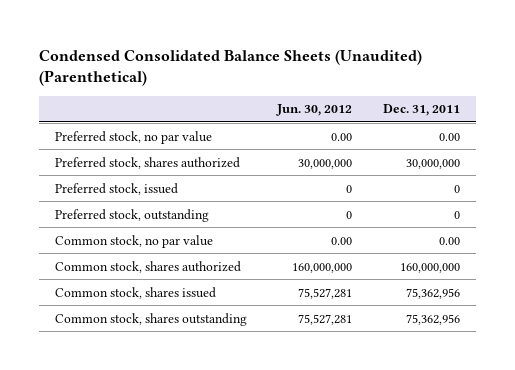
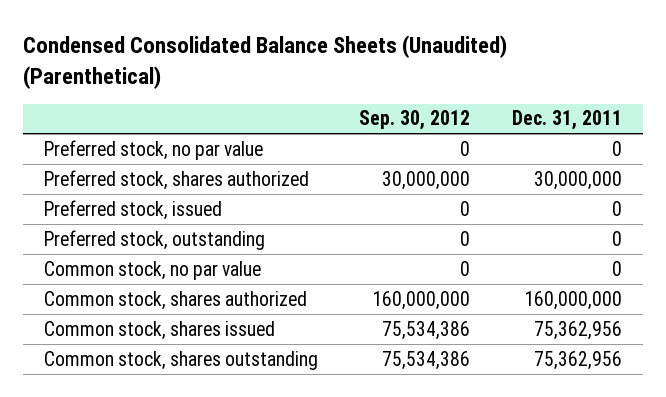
[276,104,353,117] Jun. 30, 2012 -> none
none -> [359,110,471,131] Sep. 30, 2012
[439,132,461,141] 0.00 -> [612,140,623,156] 0
[439,236,461,245] 0.00 -> [612,260,623,276] 0

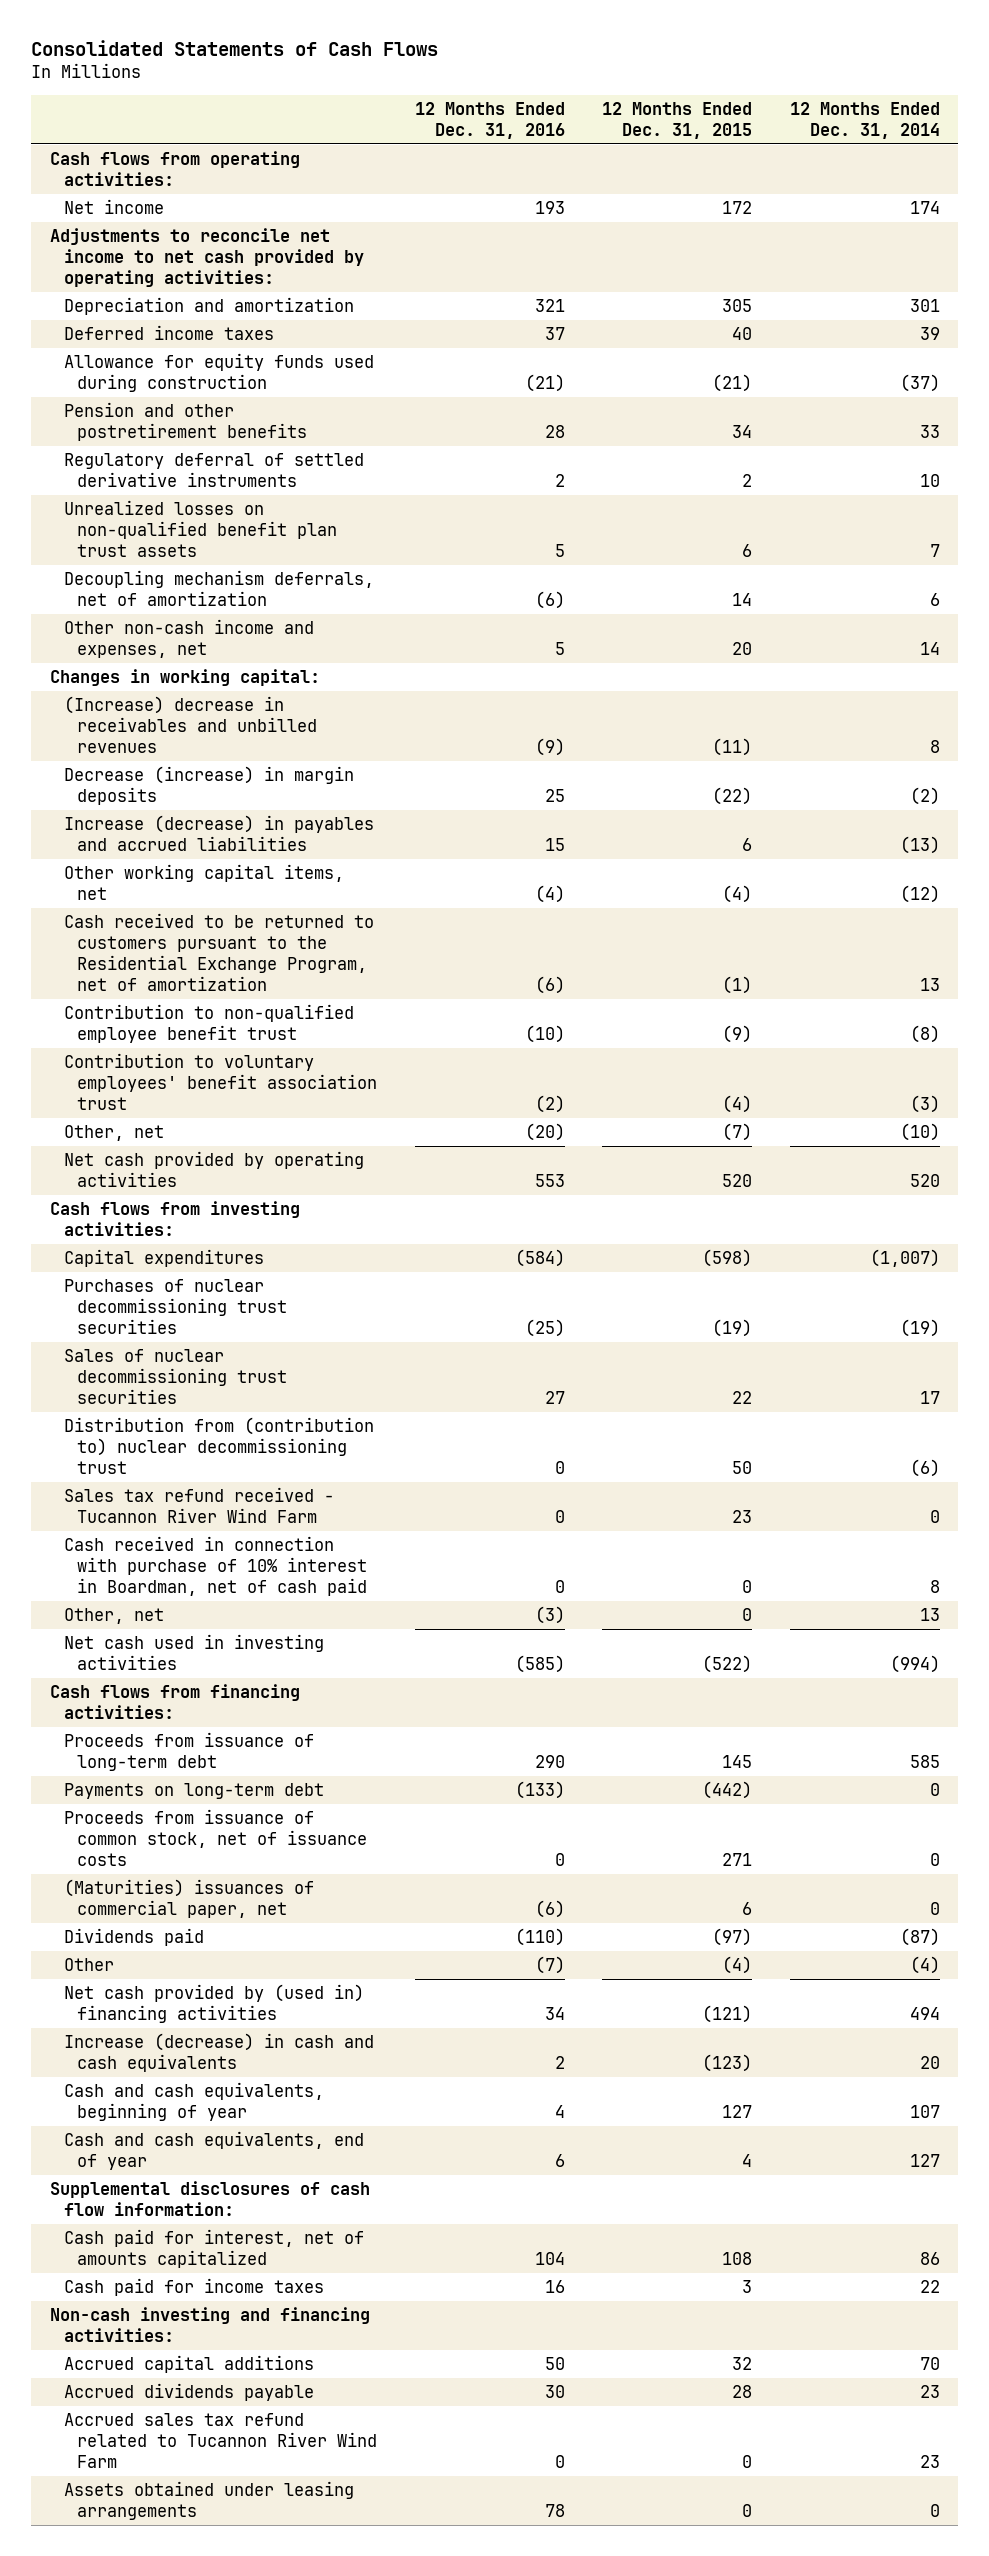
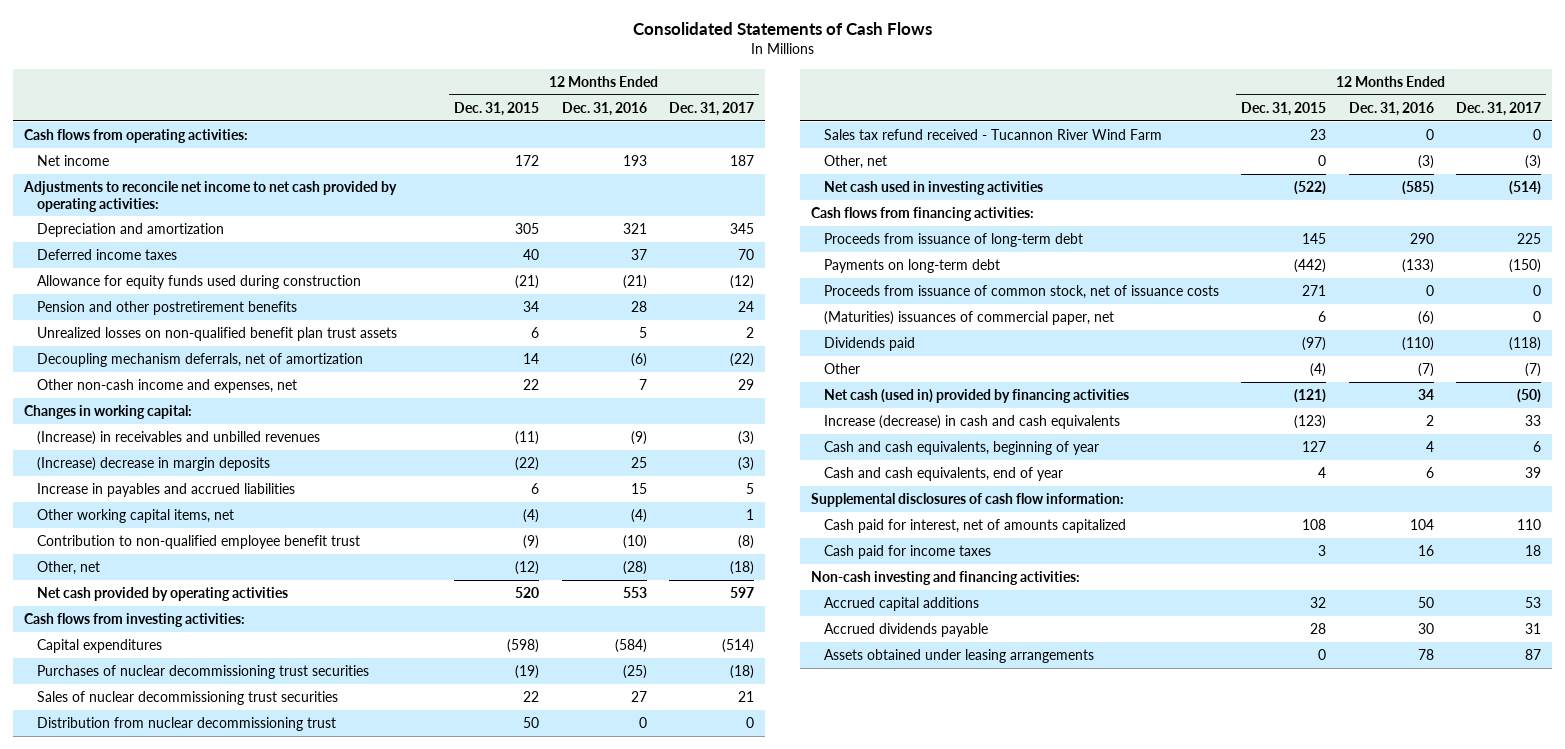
[789,101,940,139] 12 Months Ended Dec. 31, 2014 -> none
none -> [668,101,754,116] Dec. 31, 2017
[63,452,364,488] Regulatory deferral of settled derivative instruments -> none
[554,642,565,656] 5 -> [638,379,647,391] 7
[732,642,753,656] 20 -> [523,379,540,391] 22
[63,695,318,754] (Increase) decrease in receivables and unbilled revenues -> [37,431,321,446] (Increase) in receivables and unbilled revenues
[63,765,354,806] Decrease (increase) in margin deposits -> [37,457,271,472] (Increase) decrease in margin deposits
[63,814,374,852] Increase (decrease) in payables and accrued liabilities -> [37,483,296,498] Increase in payables and accrued liabilities
[63,912,374,992] Cash received to be returned to customers pursuant to the Residential Exchange Program, net of amortization -> none
[63,1052,378,1111] Contribution to voluntary employees' benefit association trust -> none
[524,1122,565,1141] (20) -> [622,561,647,576] (28)
[722,1122,753,1141] (7) -> [515,561,540,576] (12)
[63,1416,374,1475] Distribution from (contribution to) nuclear decommissioning trust -> [37,717,337,732] Distribution from nuclear decommissioning trust
[63,1535,368,1597] Cash received in connection with purchase of 10% interest in Boardman, net of cash paid -> none
[63,1983,364,2024] Net cash provided by (used in) financing activities -> [824,389,1130,404] Net cash (used in) provided by financing activities
[63,2412,378,2469] Accrued sales tax refund related to Tucannon River Wind Farm -> none

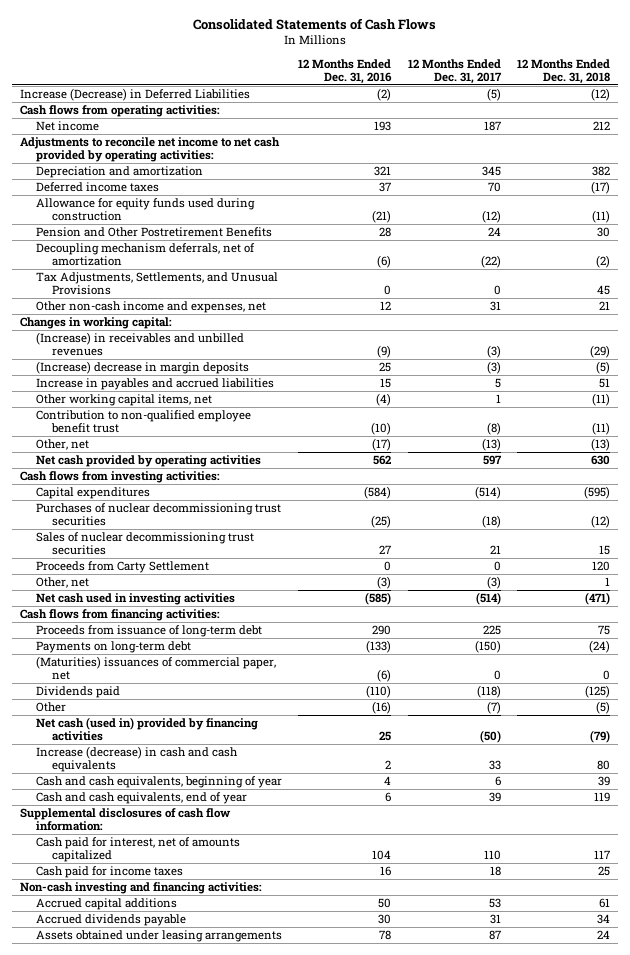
[454,101,540,116] Dec. 31, 2015 -> none
none -> [517,58,611,84] 12 Months Ended Dec. 31, 2018
none -> [19,87,250,101] Increase (Decrease) in Deferred Liabilities
[37,327,398,342] Unrealized losses on non-qualified benefit plan trust assets -> none
[37,301,298,316] Pension and other postretirement benefits -> [35,226,272,237] Pension and Other Postretirement Benefits
none -> [35,271,278,295] Tax Adjustments, Settlements, and Unusual Provisions
[638,379,647,391] 7 -> [380,300,392,310] 12
[737,379,754,391] 29 -> [489,300,501,311] 31
[622,561,647,576] (28) -> [372,437,392,451] (17)
[729,561,754,576] (18) -> [481,437,501,451] (13)
[622,587,647,599] 553 -> [373,454,392,465] 562
[37,717,337,732] Distribution from nuclear decommissioning trust -> none
[824,129,1163,141] Sales tax refund received - Tucannon River Wind Farm -> none
none -> [35,560,209,573] Proceeds from Carty Settlement
[824,285,1220,300] Proceeds from issuance of common stock, net of issuance costs -> none
[1417,363,1434,378] (7) -> [372,700,392,714] (16)
[1417,389,1434,401] 34 -> [379,730,392,741] 25

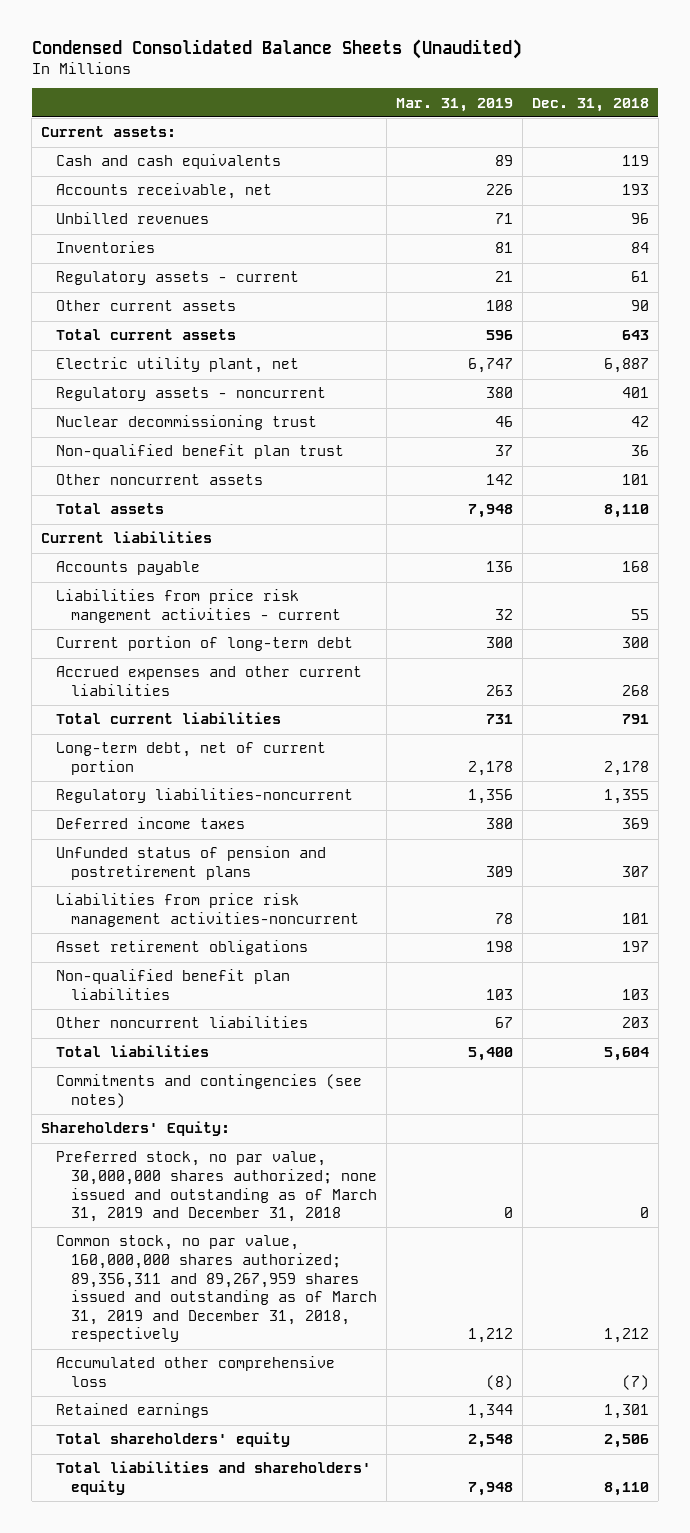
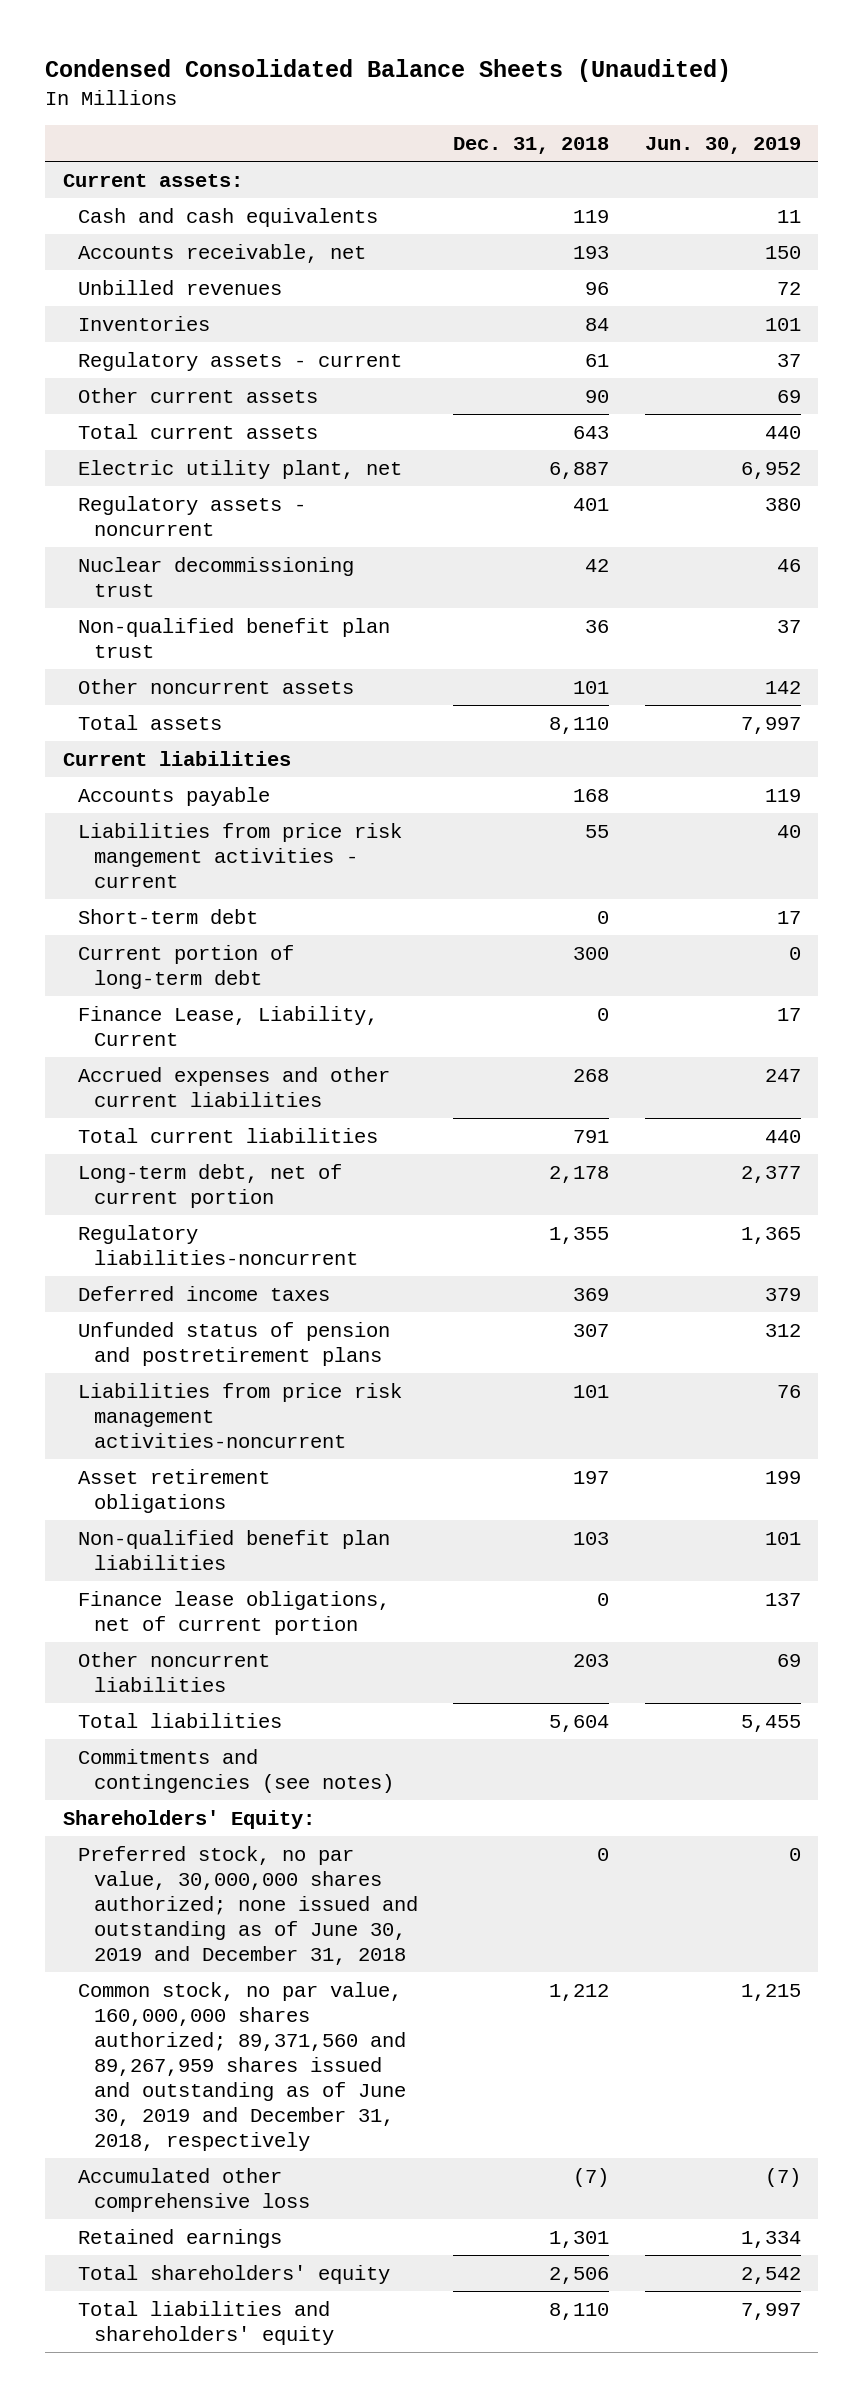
[395,97,513,112] Mar. 31, 2019 -> none
none -> [644,137,801,155] Jun. 30, 2019
none -> [78,908,259,924] Short-term debt
none -> [78,1005,379,1046] Finance Lease, Liability, Current
none -> [78,1590,391,1635] Finance lease obligations, net of current portion
[56,1151,377,1223] Preferred stock, no par value, 30,000,000 shares authorized; none issued and outstanding as of March 31, 2019 and December 31, 2018 -> [78,1845,419,1966] Preferred stock, no par value, 30,000,000 shares authorized; none issued and outstanding as of June 30, 2019 and December 31, 2018
[56,1235,377,1343] Common stock, no par value, 160,000,000 shares authorized; 89,356,311 and 89,267,959 shares issued and outstanding as of March 31, 2019 and December 31, 2018, respectively -> [78,1981,407,2152] Common stock, no par value, 160,000,000 shares authorized; 89,371,560 and 89,267,959 shares issued and outstanding as of June 30, 2019 and December 31, 2018, respectively

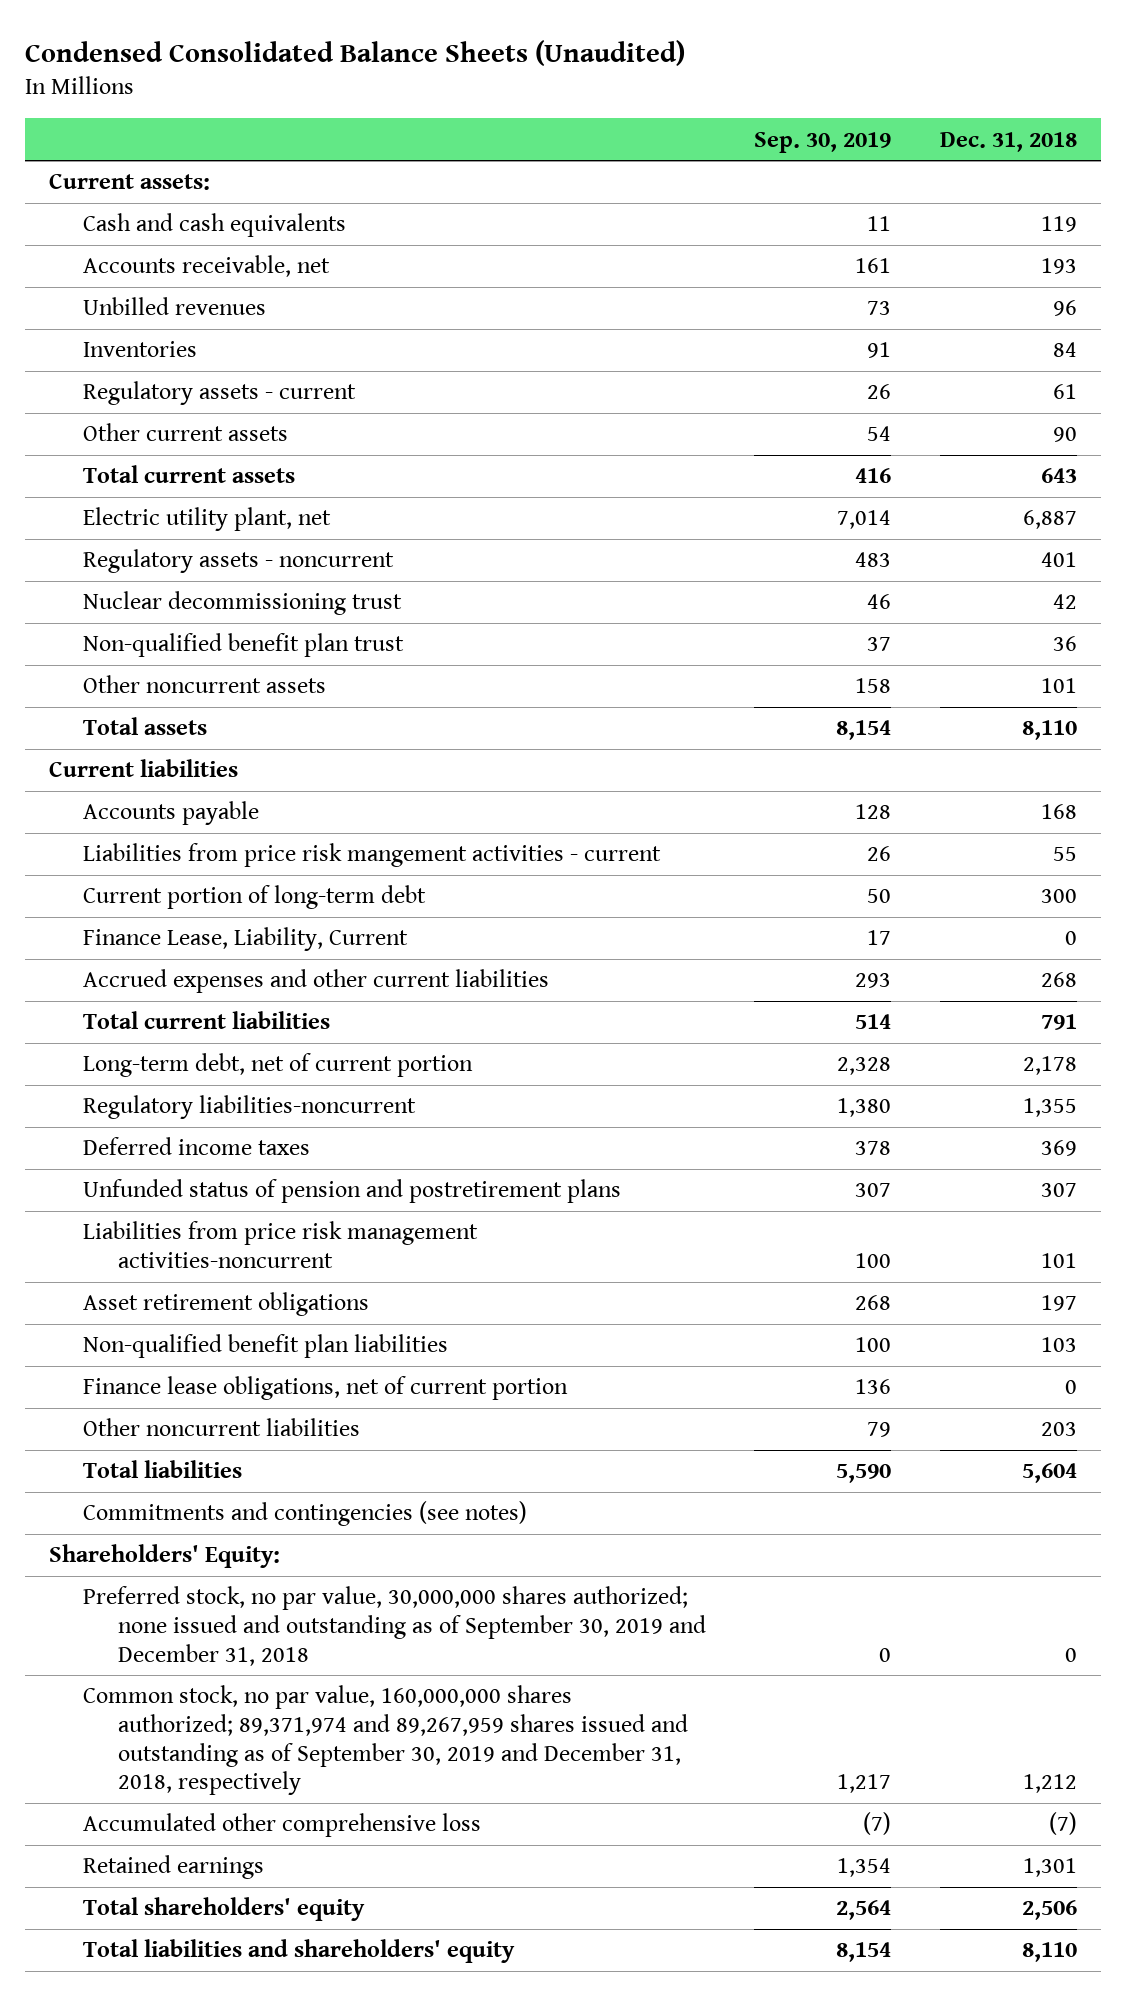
[644,137,801,155] Jun. 30, 2019 -> none
none -> [754,131,892,153] Sep. 30, 2019
[78,908,259,924] Short-term debt -> none
[78,1845,419,1966] Preferred stock, no par value, 30,000,000 shares authorized; none issued and outstanding as of June 30, 2019 and December 31, 2018 -> [83,1586,706,1666] Preferred stock, no par value, 30,000,000 shares authorized; none issued and outstanding as of September 30, 2019 and December 31, 2018
[78,1981,407,2152] Common stock, no par value, 160,000,000 shares authorized; 89,371,560 and 89,267,959 shares issued and outstanding as of June 30, 2019 and December 31, 2018, respectively -> [83,1685,688,1796] Common stock, no par value, 160,000,000 shares authorized; 89,371,974 and 89,267,959 shares issued and outstanding as of September 30, 2019 and December 31, 2018, respectively

